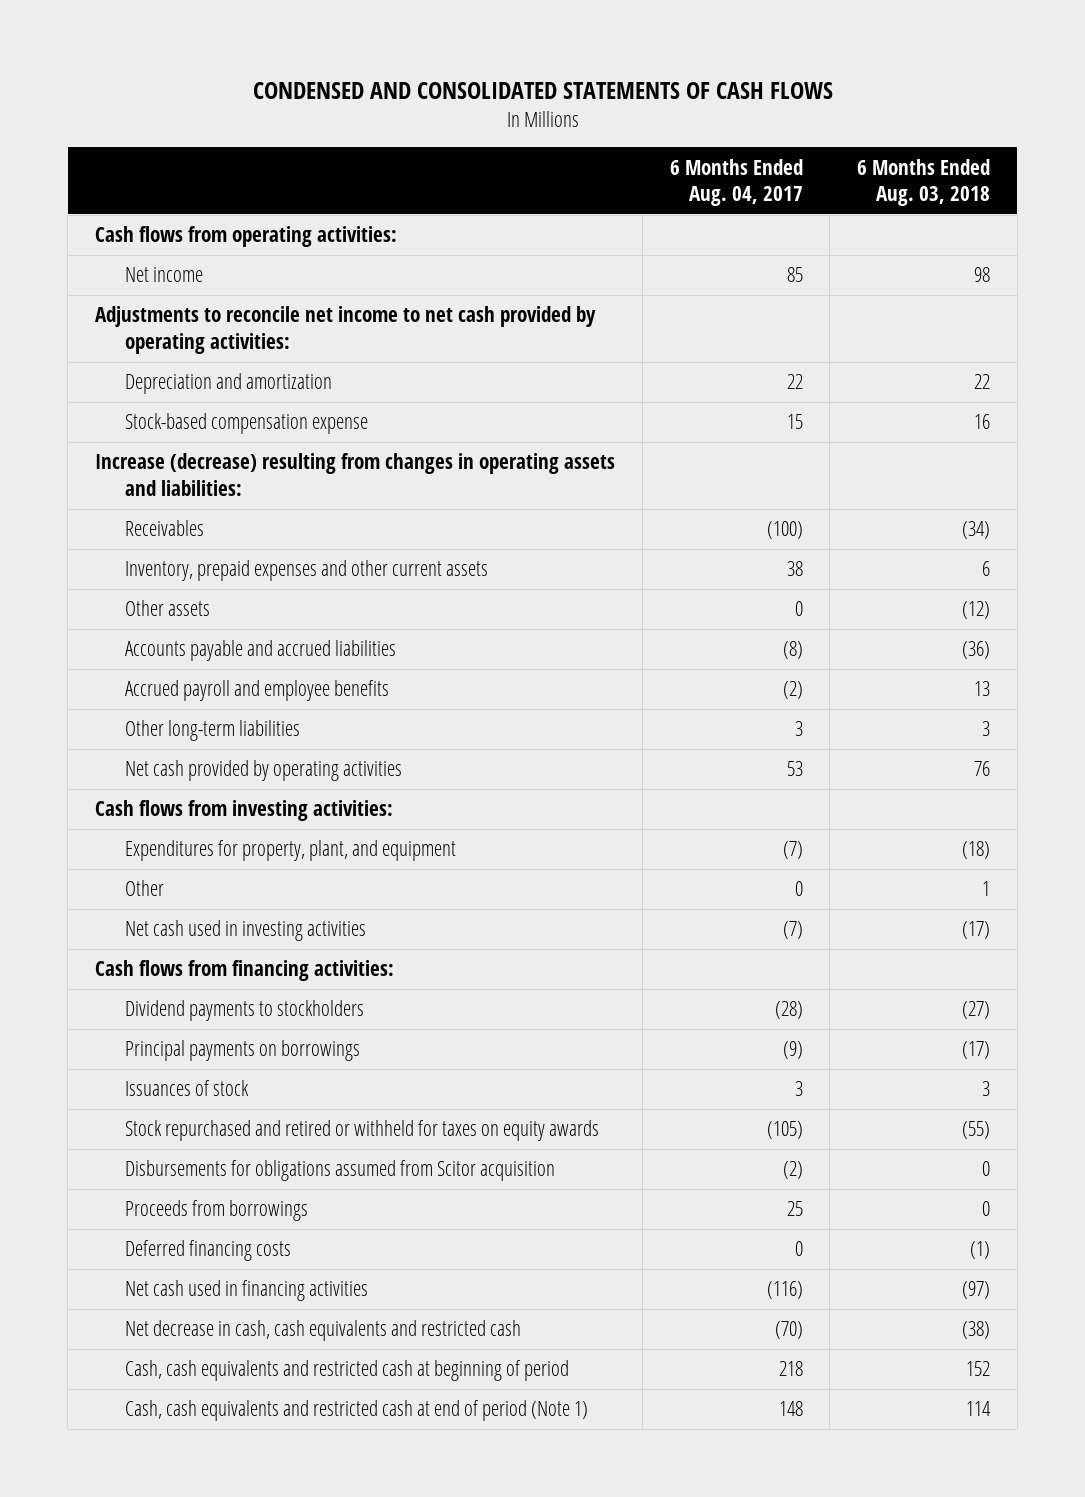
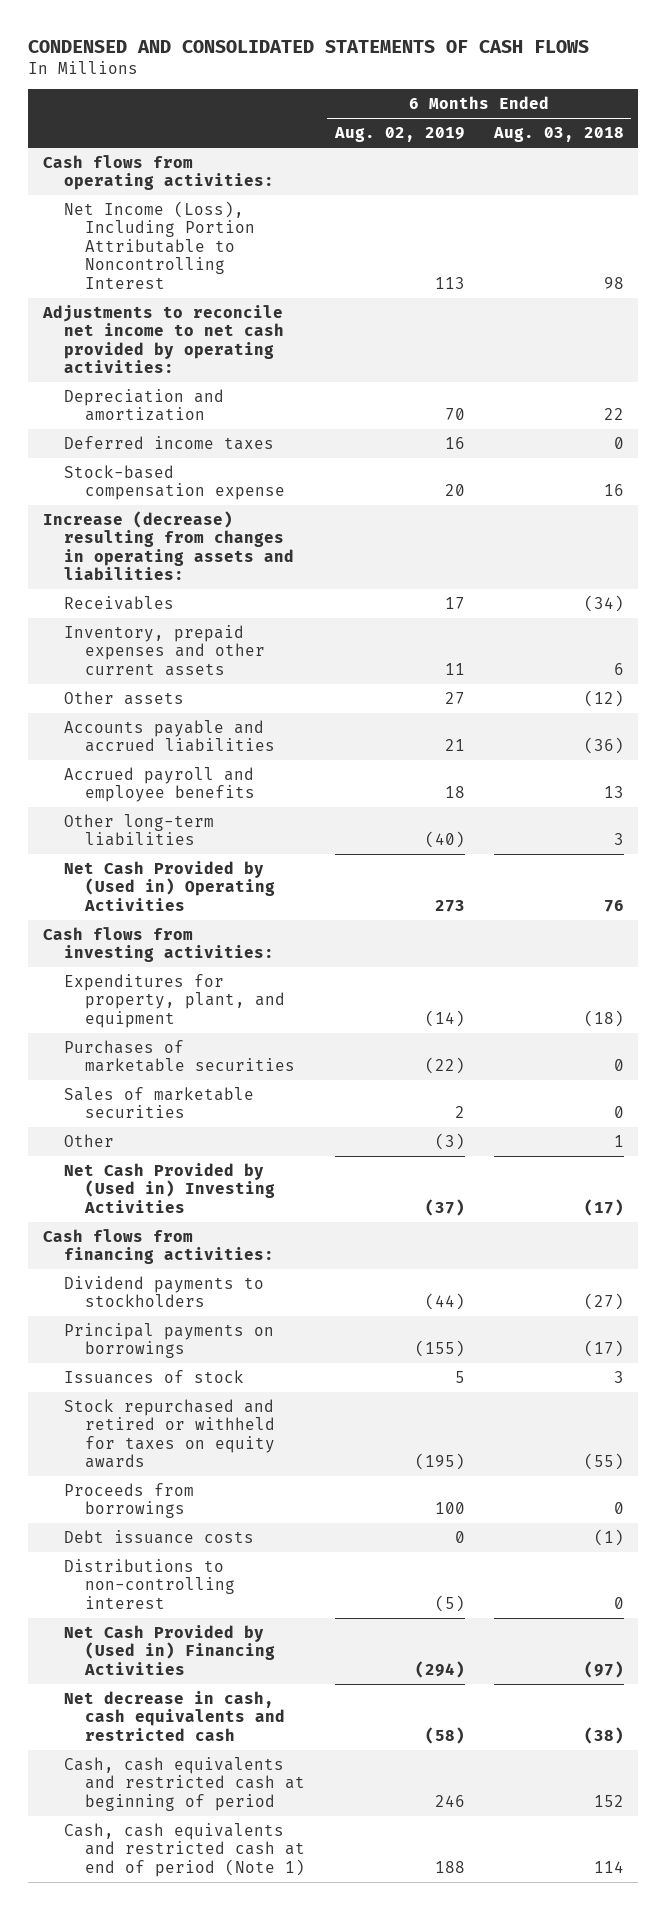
[669,158,803,206] 6 Months Ended Aug. 04, 2017 -> none
none -> [333,127,465,143] Aug. 02, 2019
[124,267,203,283] Net income -> none
none -> [64,200,256,289] Net Income (Loss), Including Portion Attributable to Noncontrolling Interest
none -> [64,435,275,450] Deferred income taxes
[124,760,402,782] Net cash provided by operating activities -> [64,860,276,911] Net Cash Provided by (Used in) Operating Activities
none -> [64,1039,296,1073] Purchases of marketable securities
none -> [64,1086,255,1119] Sales of marketable securities
[124,920,366,942] Net cash used in investing activities -> [64,1162,276,1213] Net Cash Provided by (Used in) Investing Activities
[124,1160,555,1182] Disbursements for obligations assumed from Scitor acquisition -> none
[124,1240,291,1262] Deferred financing costs -> [64,1529,255,1544] Debt issuance costs
none -> [64,1558,236,1609] Distributions to non-controlling interest
[124,1280,368,1302] Net cash used in financing activities -> [64,1624,276,1675] Net Cash Provided by (Used in) Financing Activities

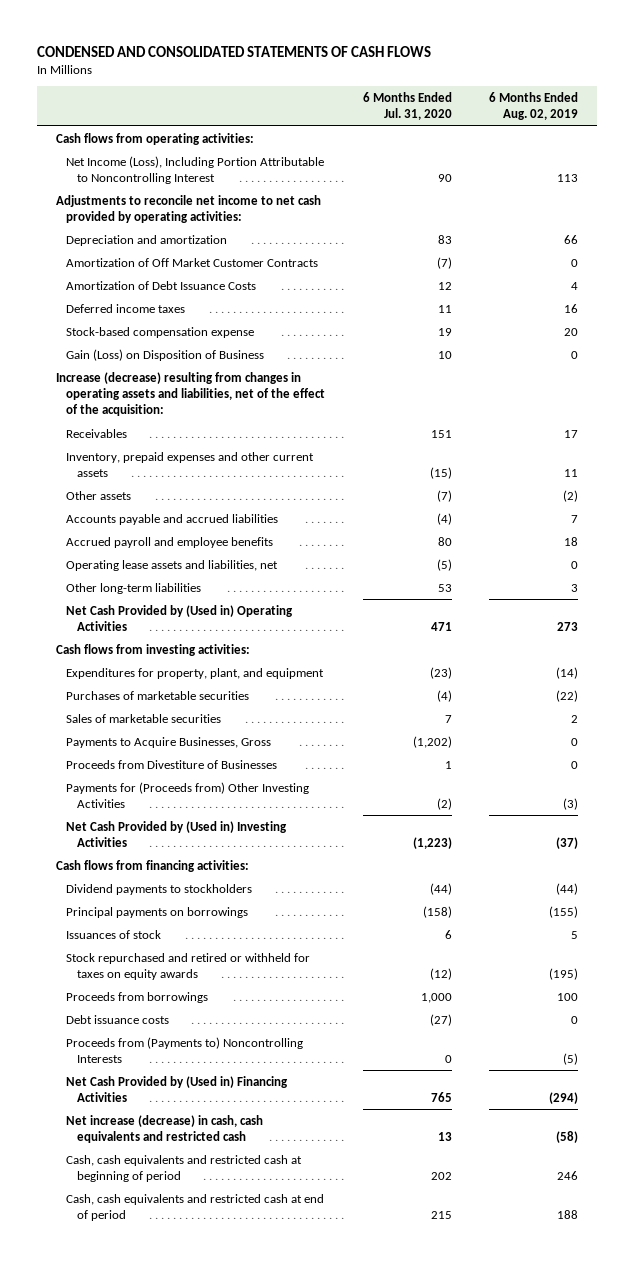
[492,127,624,143] Aug. 03, 2018 -> none
none -> [362,91,452,121] 6 Months Ended Jul. 31, 2020
[444,408,465,421] 70 -> [563,234,578,244] 66
none -> [66,257,319,267] Amortization of Off Market Customer Contracts
none -> [66,280,257,290] Amortization of Debt Issuance Costs
none -> [66,348,265,361] Gain (Loss) on Disposition of Business
[43,510,295,581] Increase (decrease) resulting from changes in operating assets and liabilities: -> [56,371,326,417] Increase (decrease) resulting from changes in operating assets and liabilities, net of the effect of the acquisition:
[444,691,465,704] 27 -> [562,489,578,502] (2)
[444,739,465,752] 21 -> [570,514,578,523] 7
none -> [66,559,279,571] Operating lease assets and liabilities, net
[424,831,465,849] (40) -> [570,583,578,592] 3
none -> [66,736,272,748] Payments to Acquire Businesses, Gross
none -> [66,759,278,769] Proceeds from Divestiture of Businesses
[64,1133,115,1147] Other -> [66,781,310,808] Payments for (Proceeds from) Other Investing Activities
[64,1558,236,1609] Distributions to non-controlling interest -> none
none -> [66,1036,304,1063] Proceeds from (Payments to) Noncontrolling Interests
[64,1690,286,1741] Net decrease in cash, cash equivalents and restricted cash -> [66,1114,264,1143] Net increase (decrease) in cash, cash equivalents and restricted cash
[64,1822,306,1877] Cash, cash equivalents and restricted cash at end of period (Note 1) -> [66,1193,325,1221] Cash, cash equivalents and restricted cash at end of period

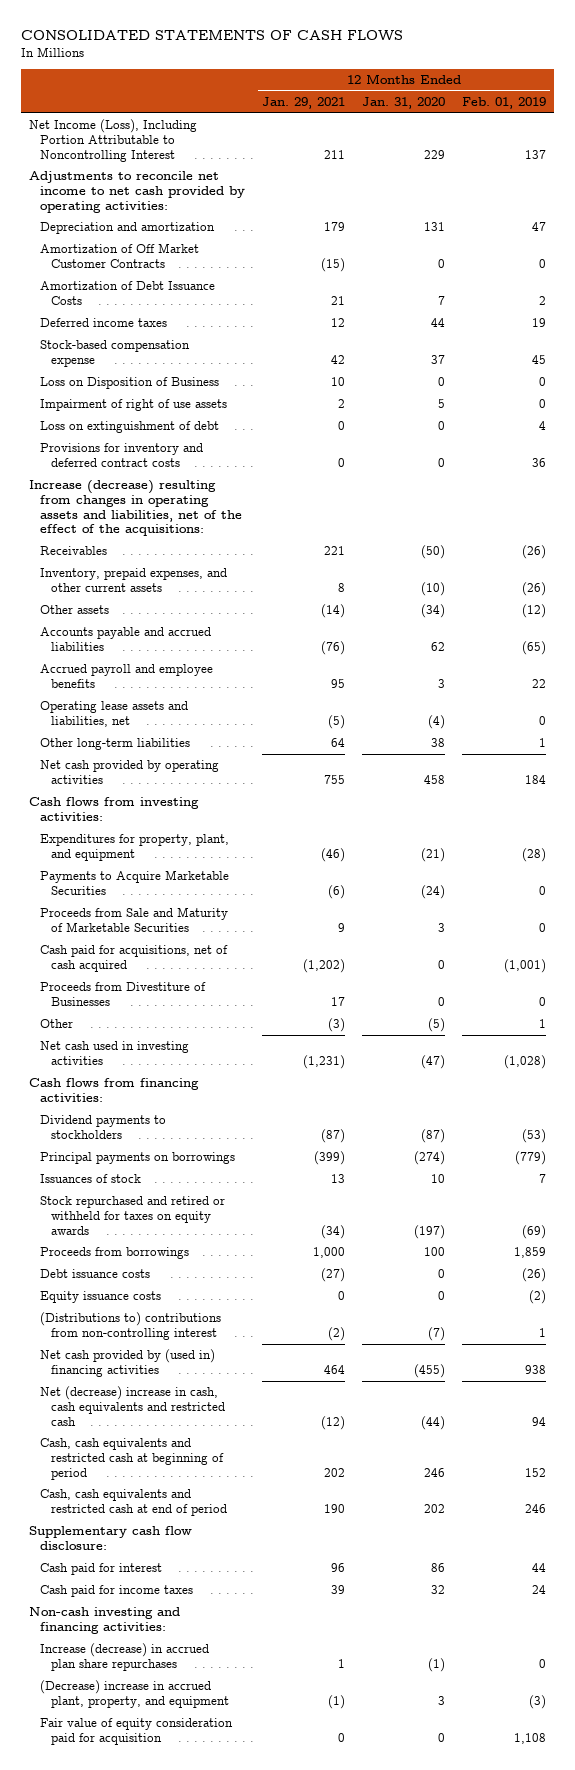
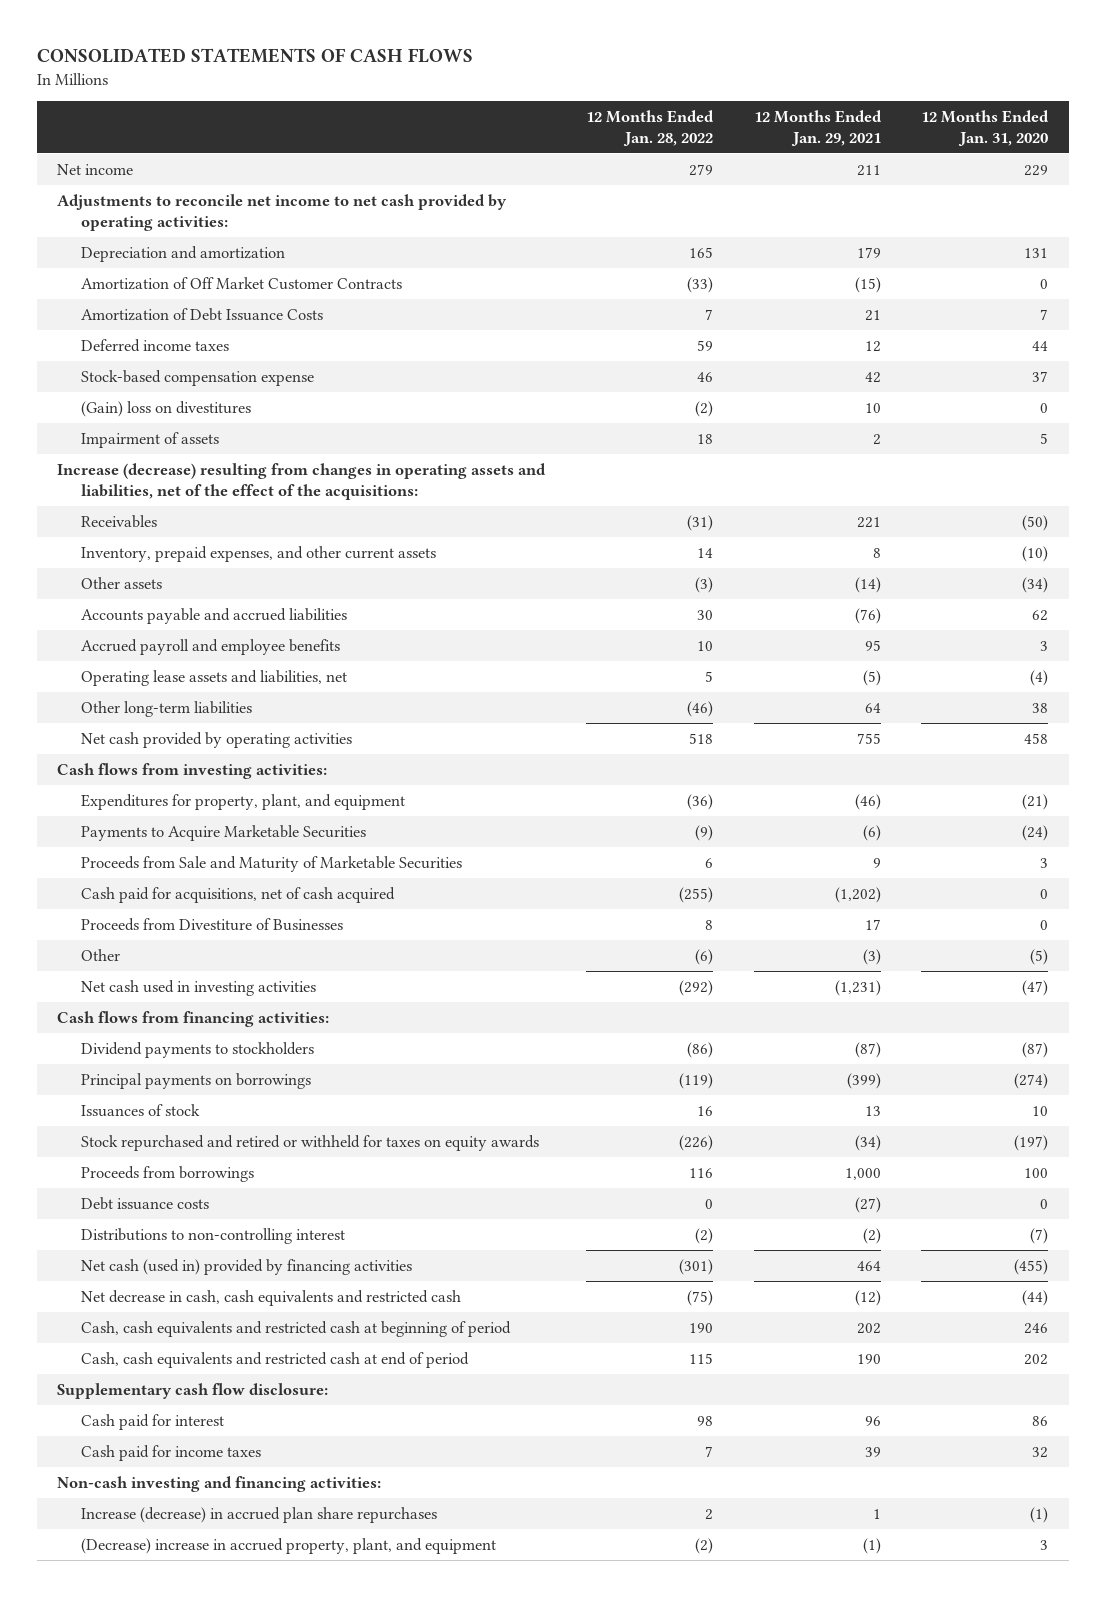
[461,97,546,110] Feb. 01, 2019 -> none
none -> [585,109,714,146] 12 Months Ended Jan. 28, 2022
[29,119,198,162] Net Income (Loss), Including Portion Attributable to Noncontrolling Interest -> [57,163,134,175] Net income
[40,421,220,434] Loss on extinguishment of debt -> none
[40,443,204,467] Provisions for inventory and deferred contract costs -> none
[40,377,220,390] Loss on Disposition of Business -> [80,400,251,417] (Gain) loss on divestitures
[40,399,228,412] Impairment of right of use assets -> [80,431,219,448] Impairment of assets
[40,1291,162,1304] Equity issuance costs -> none
[40,1312,222,1340] (Distributions to) contributions from non-controlling interest -> [80,1227,345,1244] Distributions to non-controlling interest
[40,1349,216,1377] Net cash provided by (used in) financing activities -> [80,1258,412,1275] Net cash (used in) provided by financing activities
[40,1386,225,1426] Net (decrease) increase in cash, cash equivalents and restricted cash -> [80,1289,461,1306] Net decrease in cash, cash equivalents and restricted cash
[40,1718,234,1745] Fair value of equity consideration paid for acquisition -> none
[40,1680,229,1708] (Decrease) increase in accrued plant, property, and equipment -> [80,1537,496,1554] (Decrease) increase in accrued property, plant, and equipment

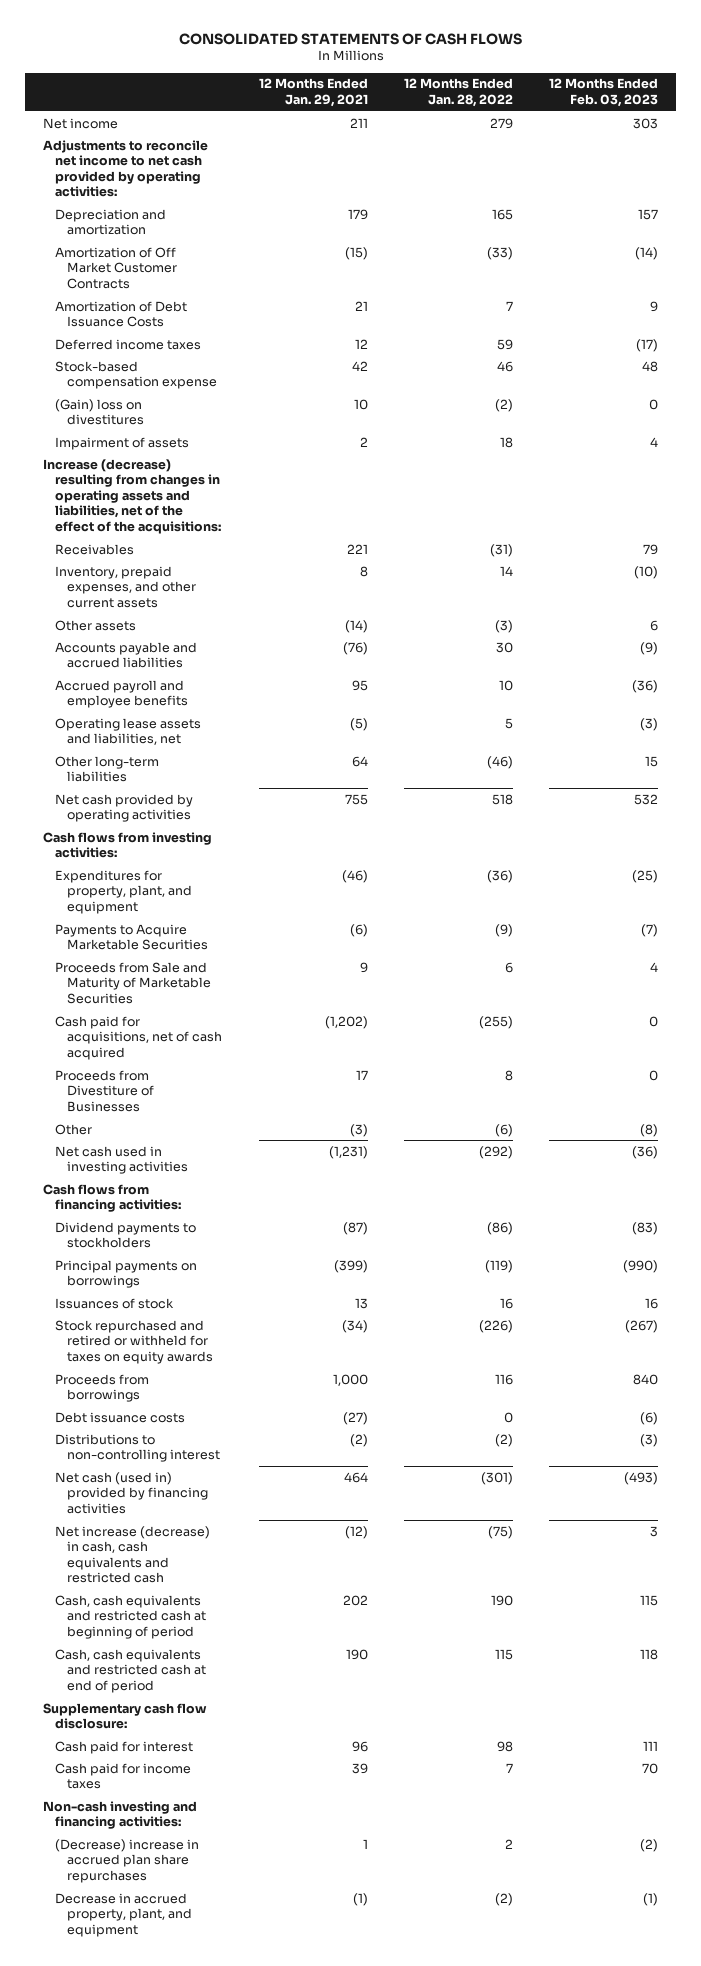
[921,109,1050,146] 12 Months Ended Jan. 31, 2020 -> none
none -> [549,78,659,107] 12 Months Ended Feb. 03, 2023
[80,1289,461,1306] Net decrease in cash, cash equivalents and restricted cash -> [55,1525,211,1584] Net increase (decrease) in cash, cash equivalents and restricted cash
[80,1506,437,1523] Increase (decrease) in accrued plan share repurchases -> [55,1838,200,1883] (Decrease) increase in accrued plan share repurchases
[80,1537,496,1554] (Decrease) increase in accrued property, plant, and equipment -> [55,1892,193,1937] Decrease in accrued property, plant, and equipment

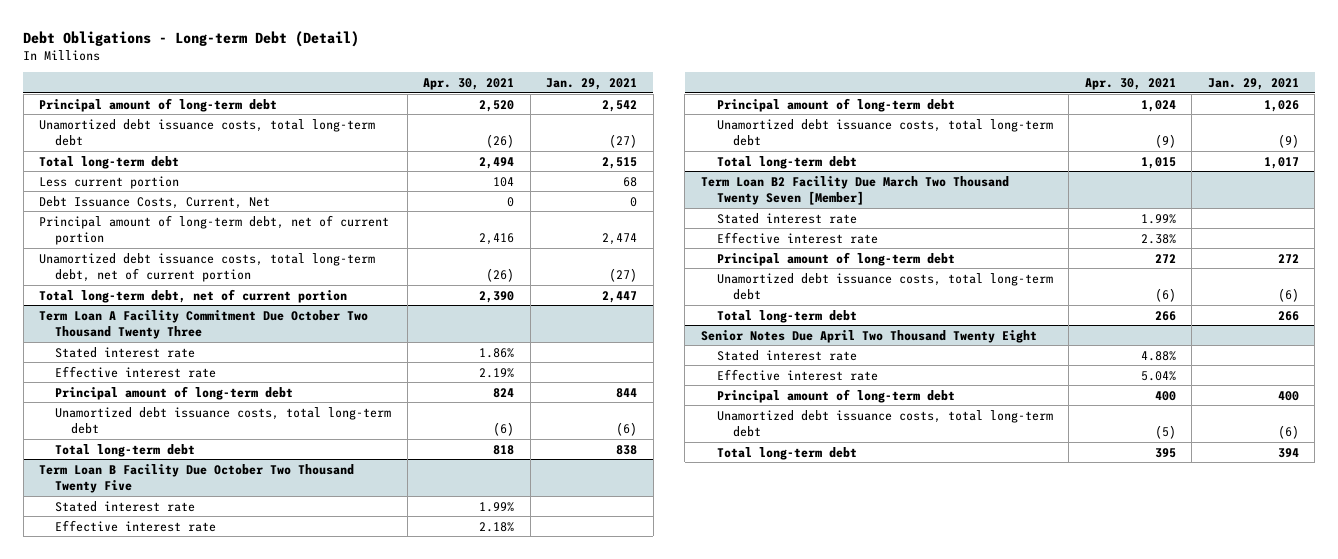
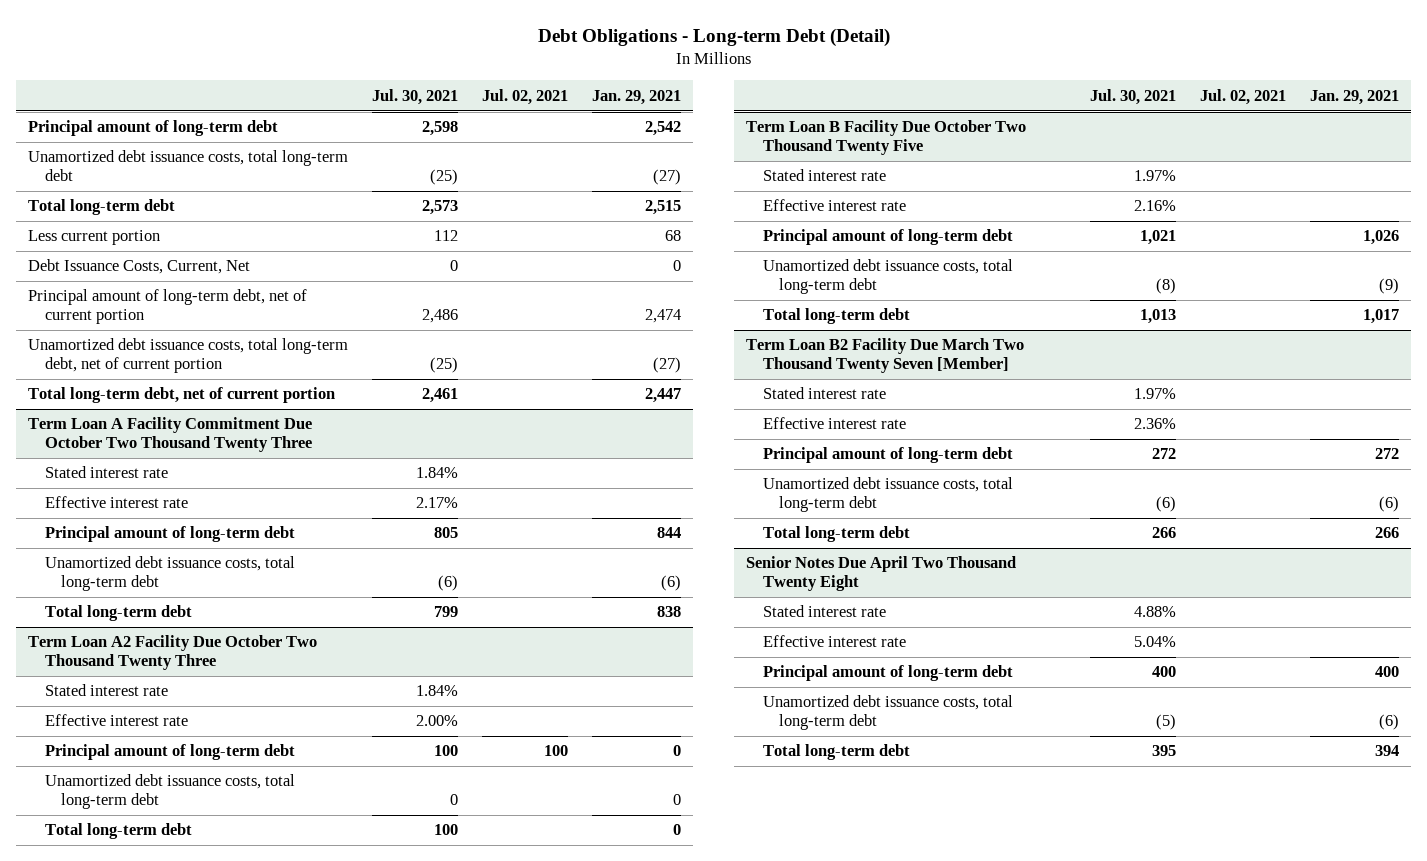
[423,77,515,90] Apr. 30, 2021 -> none
none -> [372,88,459,105] Jul. 30, 2021
none -> [482,88,569,105] Jul. 02, 2021
none -> [28,635,318,671] Term Loan A2 Facility Due October Two Thousand Twenty Three
none -> [44,684,168,697] Stated interest rate
none -> [44,714,188,727] Effective interest rate
none -> [44,744,295,761] Principal amount of long-term debt
none -> [44,774,295,810] Unamortized debt issuance costs, total long-term debt
none -> [44,823,192,840] Total long-term debt

